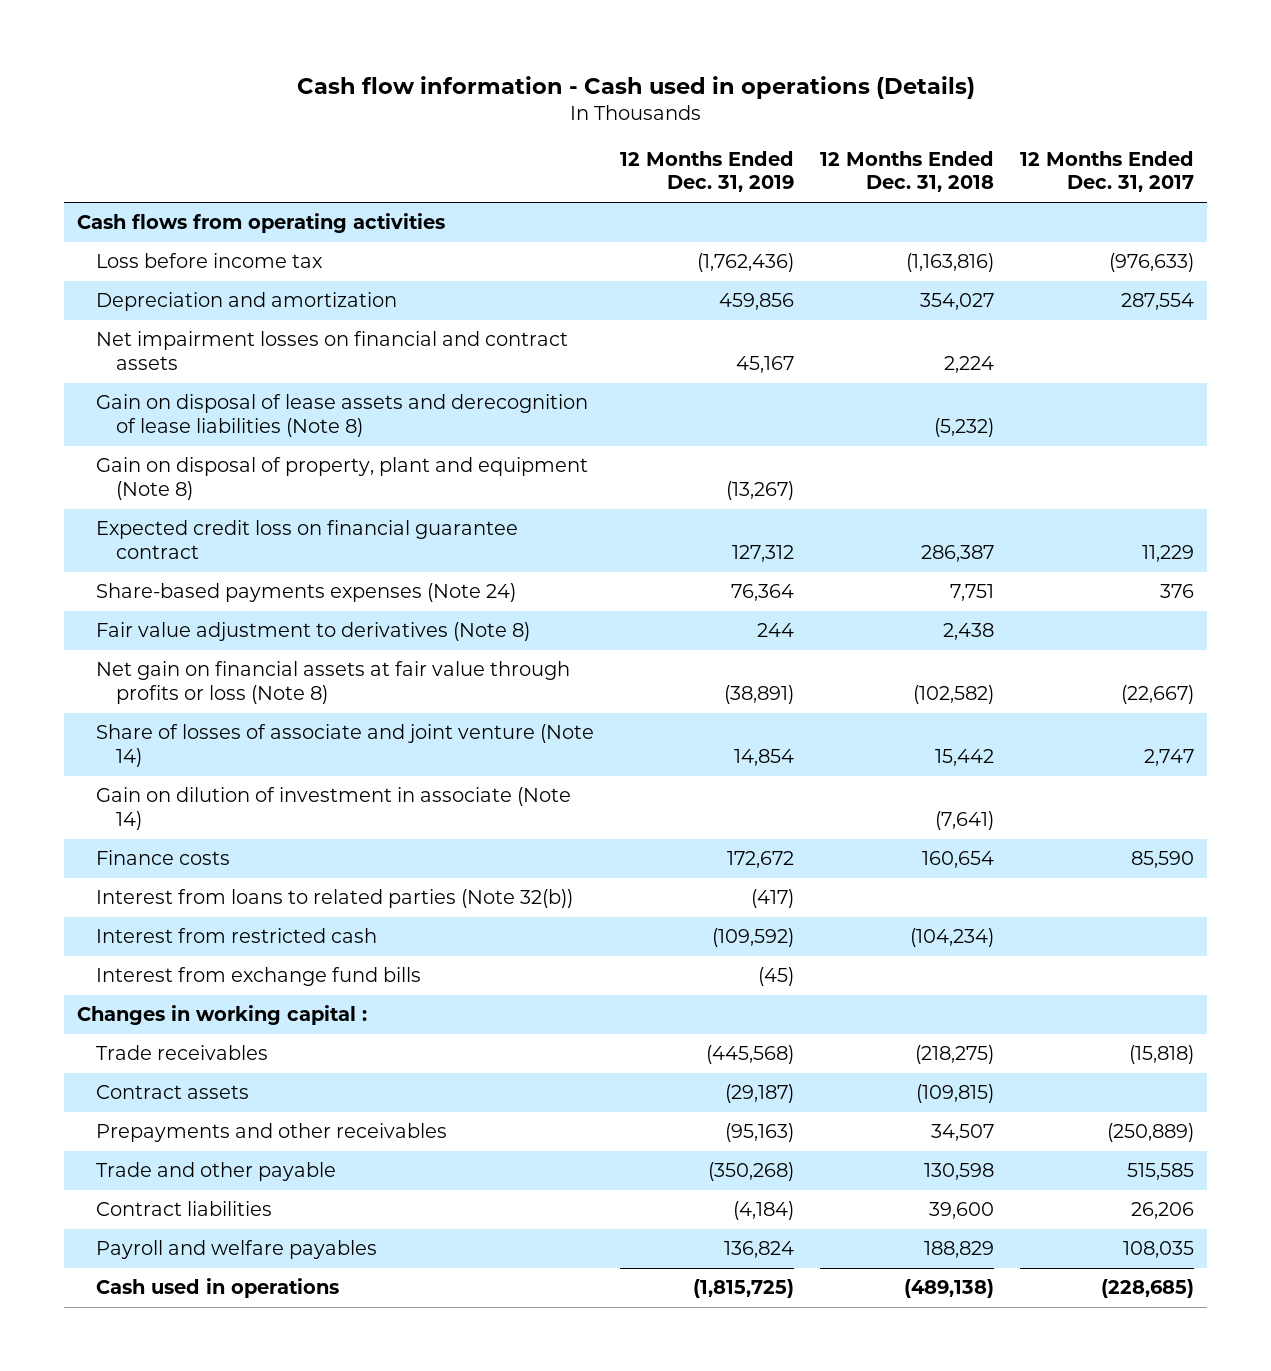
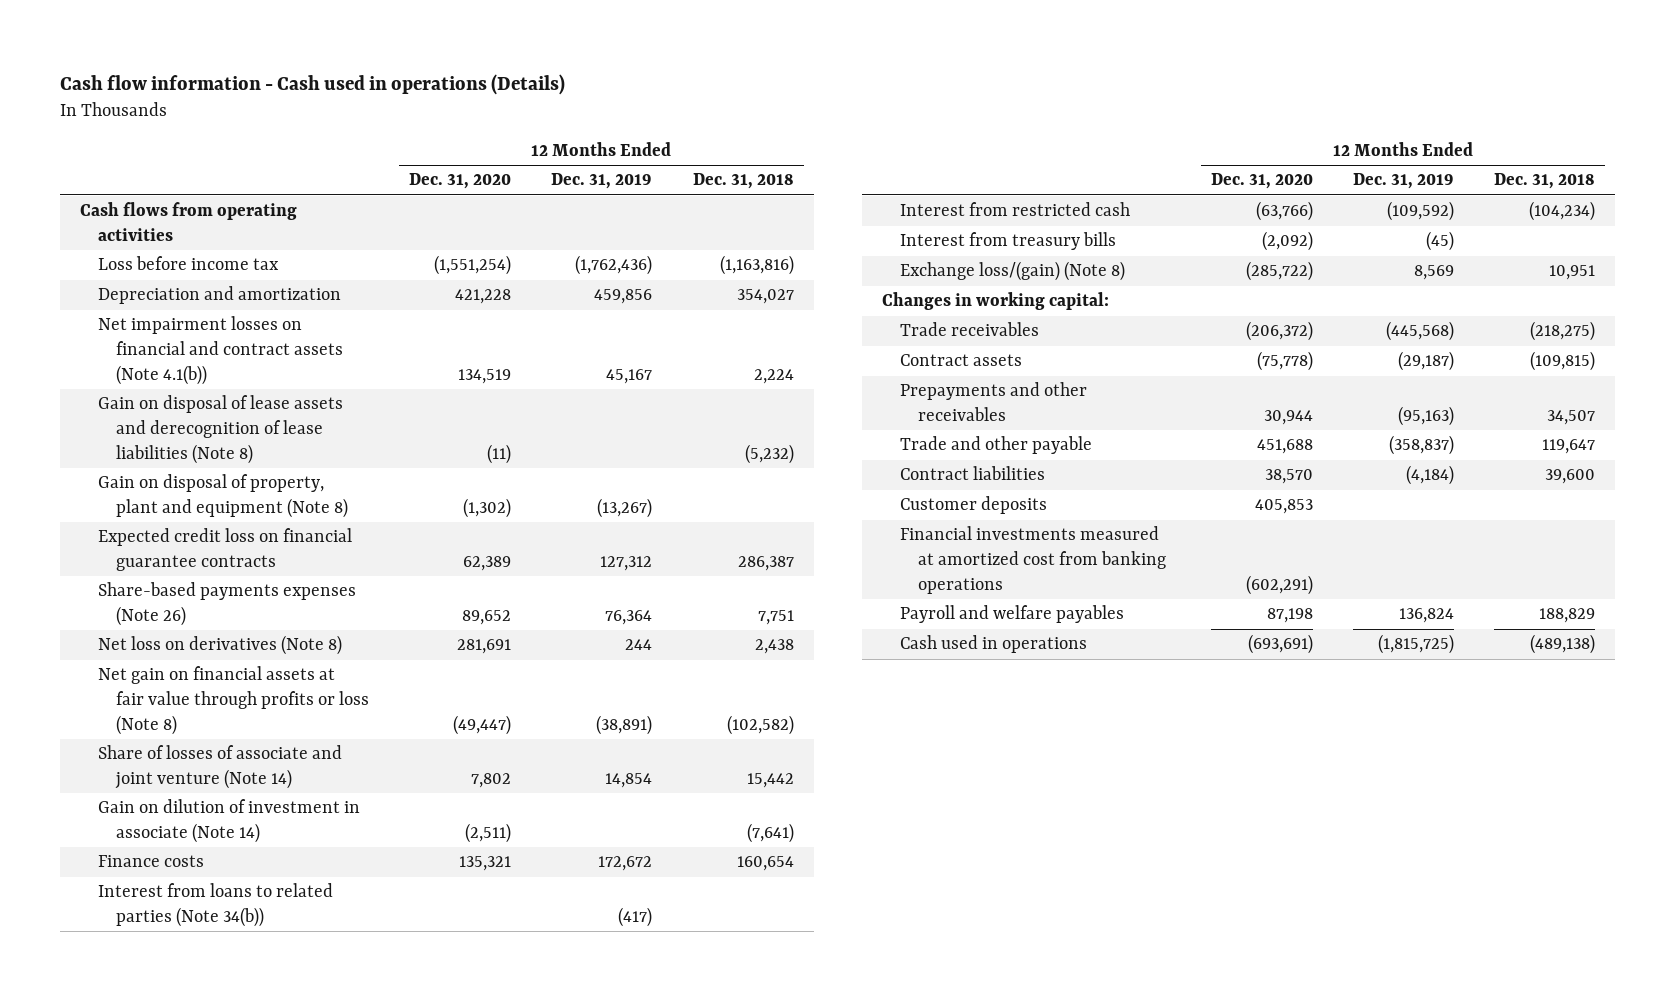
[1020,150,1195,193] 12 Months Ended Dec. 31, 2017 -> none
none -> [409,173,512,190] Dec. 31, 2020
[96,331,569,371] Net impairment losses on financial and contract assets -> [98,316,344,385] Net impairment losses on financial and contract assets (Note 4.1(b))
[96,520,519,560] Expected credit loss on financial guarantee contract -> [98,528,353,572] Expected credit loss on financial guarantee contracts
[96,583,517,603] Share-based payments expenses (Note 24) -> [98,582,357,627] Share-based payments expenses (Note 26)
[96,622,531,642] Fair value adjustment to derivatives (Note 8) -> [98,635,343,656] Net loss on derivatives (Note 8)
[96,889,574,909] Interest from loans to related parties (Note 32(b)) -> [98,883,334,928] Interest from loans to related parties (Note 34(b))
[96,967,422,987] Interest from exchange fund bills -> [899,232,1116,251] Interest from treasury bills
none -> [899,261,1125,282] Exchange loss/(gain) (Note 8)
[76,1005,367,1026] Changes in working capital : -> [882,292,1110,311] Changes in working capital:
[708,1162,795,1182] (350,268) -> [1388,435,1454,456] (358,837)
[924,1163,995,1181] 130,598 -> [1542,439,1596,455] 119,647
none -> [899,496,1047,515] Customer deposits
none -> [899,526,1166,594] Financial investments measured at amortized cost from banking operations

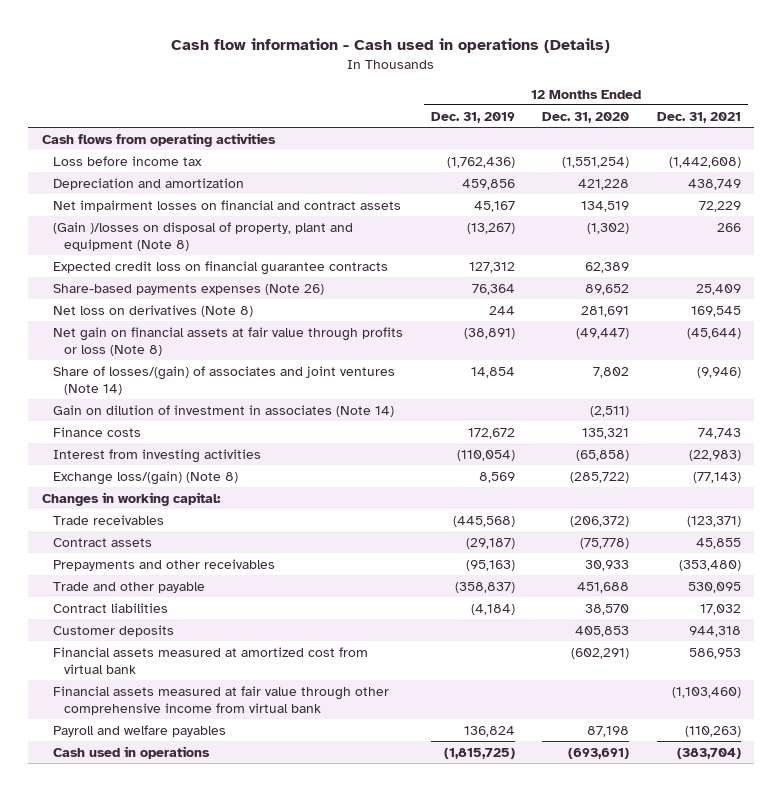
[692,173,794,190] Dec. 31, 2018 -> none
none -> [656,111,741,123] Dec. 31, 2021
[98,395,344,464] Gain on disposal of lease assets and derecognition of lease liabilities (Note 8) -> none
[98,316,344,385] Net impairment losses on financial and contract assets (Note 4.1(b)) -> [52,199,401,212] Net impairment losses on financial and contract assets
[98,474,349,519] Gain on disposal of property, plant and equipment (Note 8) -> [52,221,353,251] (Gain )/losses on disposal of property, plant and equipment (Note 8)
[98,745,343,790] Share of losses of associate and joint venture (Note 14) -> [52,365,395,395] Share of losses/(gain) of associates and joint ventures (Note 14)
[98,799,361,844] Gain on dilution of investment in associate (Note 14) -> [52,404,394,417] Gain on dilution of investment in associates (Note 14)
[98,883,334,928] Interest from loans to related parties (Note 34(b)) -> none
[899,232,1116,251] Interest from treasury bills -> none
[899,202,1130,217] Interest from restricted cash -> [52,448,261,463] Interest from investing activities
[1255,201,1313,222] (63,766) -> [576,449,630,461] (65,858)
[1386,201,1454,222] (109,592) -> [456,449,515,461] (110,054)
[1263,410,1313,426] 30,944 -> [585,559,630,571] 30,933
[899,526,1166,594] Financial investments measured at amortized cost from banking operations -> [52,646,368,674] Financial assets measured at amortized cost from virtual bank
none -> [52,685,389,715] Financial assets measured at fair value through other comprehensive income from virtual bank

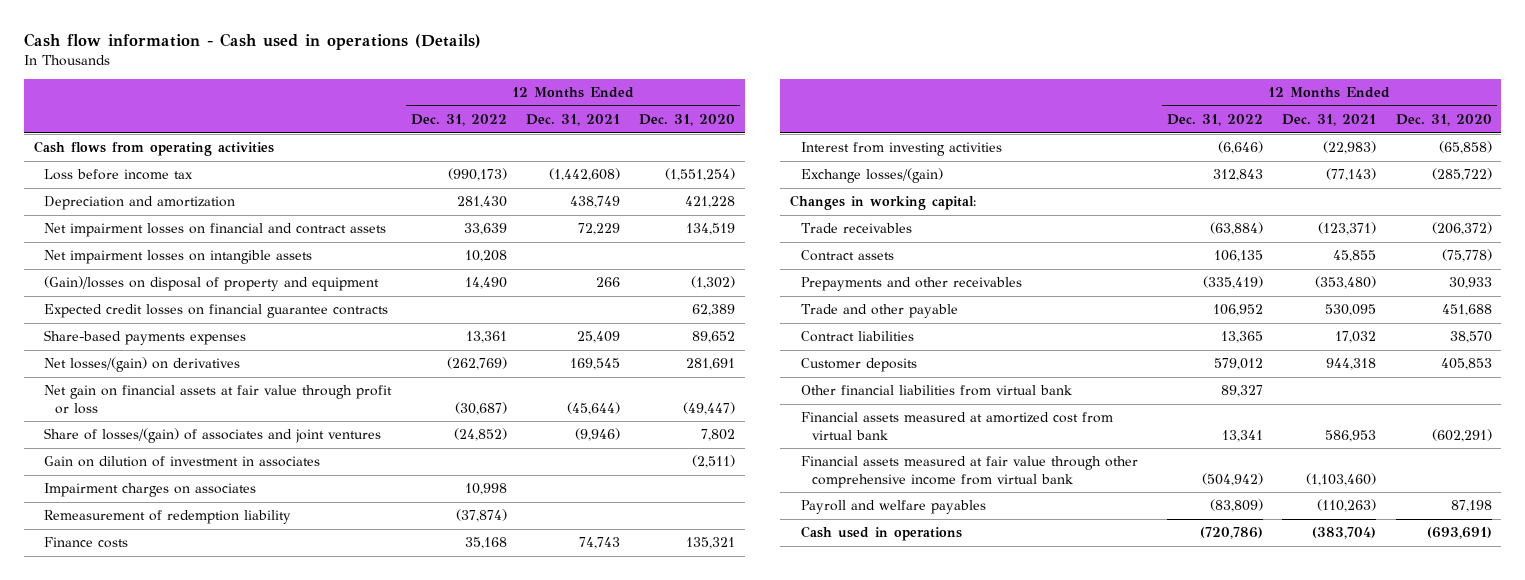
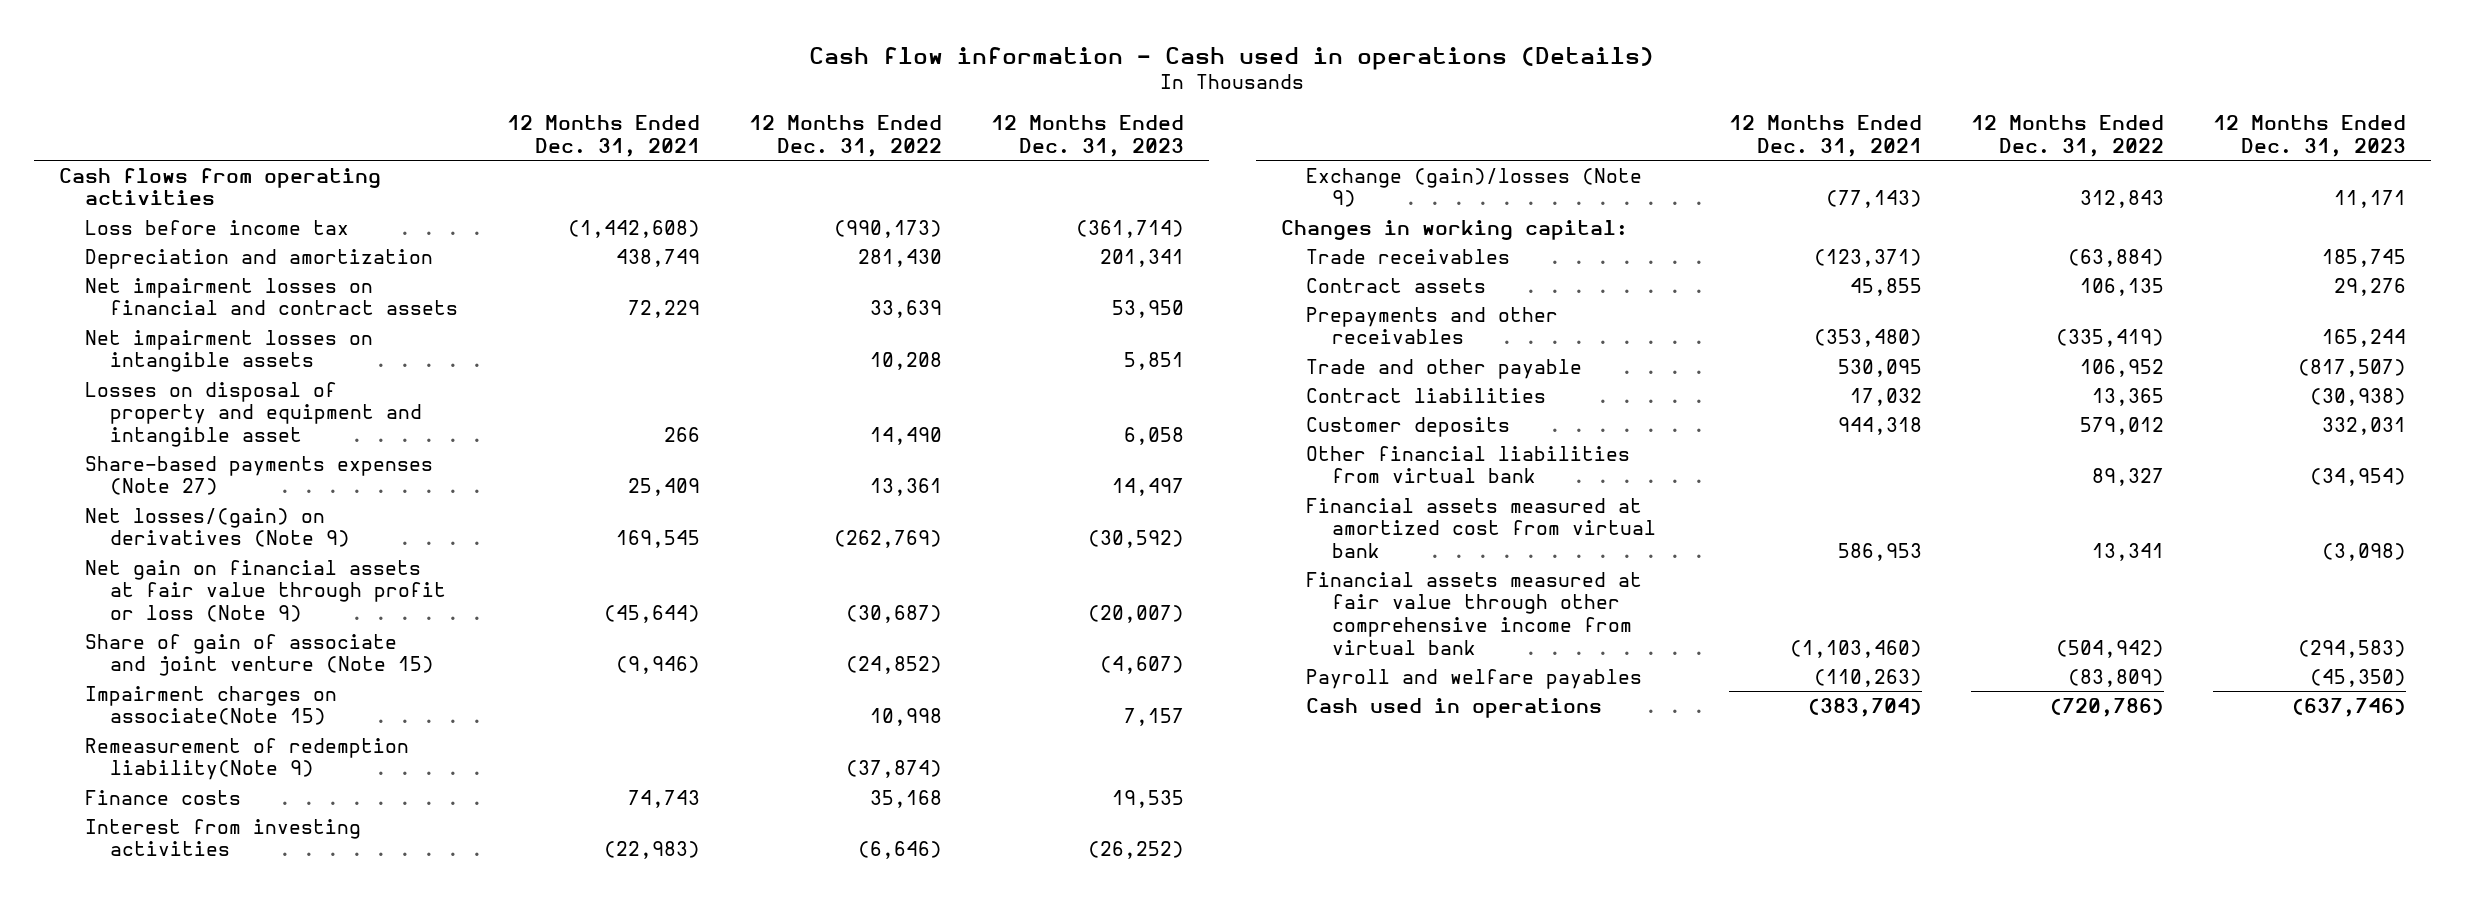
[639,114,736,127] Dec. 31, 2020 -> none
none -> [991,115,1185,157] 12 Months Ended Dec. 31, 2023
[44,304,389,319] Expected credit losses on financial guarantee contracts -> none
[44,456,321,468] Gain on dilution of investment in associates -> none
[44,276,380,292] (Gain)/losses on disposal of property and equipment -> [84,381,423,448] Losses on disposal of property and equipment and intangible asset
[44,330,247,346] Share-based payments expenses -> [84,455,433,496] Share-based payments expenses (Note 27)
[44,357,241,373] Net losses/(gain) on derivatives -> [84,507,351,548] Net losses/(gain) on derivatives (Note 9)
[44,385,393,414] Net gain on financial assets at fair value through profit or loss -> [84,559,447,623] Net gain on financial assets at fair value through profit or loss (Note 9)
[44,428,382,444] Share of losses/(gain) of associates and joint ventures -> [84,633,435,677] Share of gain of associate and joint venture (Note 15)
[44,483,257,498] Impairment charges on associates -> [84,685,337,726] Impairment charges on associate(Note 15)
[44,510,292,525] Remeasurement of redemption liability -> [84,737,409,781] Remeasurement of redemption liability(Note 9)
[800,168,943,184] Exchange losses/(gain) -> [1306,167,1643,208] Exchange (gain)/losses (Note 9)

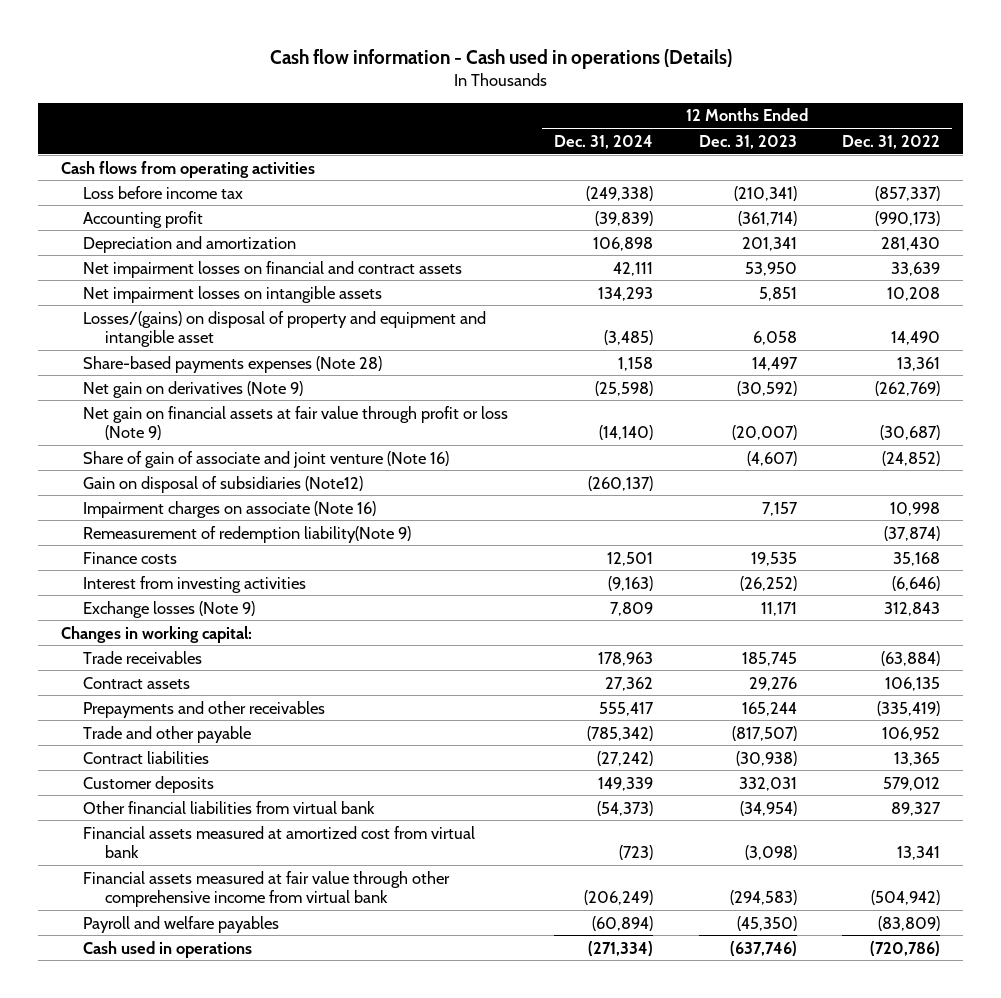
[507,115,701,157] 12 Months Ended Dec. 31, 2021 -> none
none -> [553,134,653,149] Dec. 31, 2024
[834,219,943,238] (990,173) -> [875,185,941,201] (857,337)
[1076,219,1185,238] (361,714) -> [733,185,797,201] (210,341)
none -> [82,210,203,228] Accounting profit
[84,381,423,448] Losses on disposal of property and equipment and intangible asset -> [82,310,486,348] Losses/(gains) on disposal of property and equipment and intangible asset
[84,455,433,496] Share-based payments expenses (Note 27) -> [82,355,382,373] Share-based payments expenses (Note 28)
[84,507,351,548] Net losses/(gain) on derivatives (Note 9) -> [82,380,303,398] Net gain on derivatives (Note 9)
[84,633,435,677] Share of gain of associate and joint venture (Note 15) -> [82,450,449,468] Share of gain of associate and joint venture (Note 16)
none -> [82,475,363,493] Gain on disposal of subsidiaries (Note12)
[84,685,337,726] Impairment charges on associate(Note 15) -> [82,500,376,518] Impairment charges on associate (Note 16)
[1306,167,1643,208] Exchange (gain)/losses (Note 9) -> [82,600,255,618] Exchange losses (Note 9)

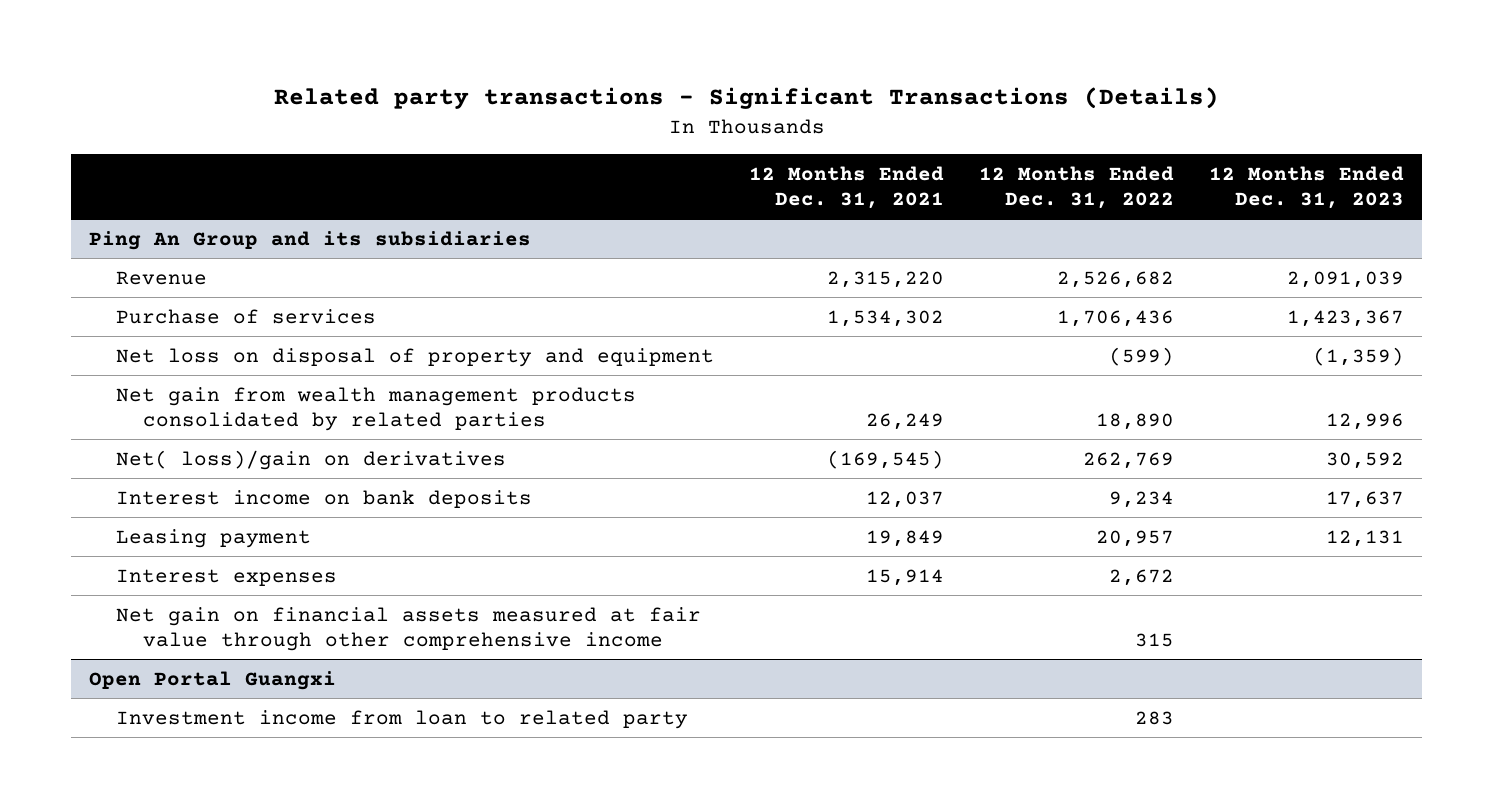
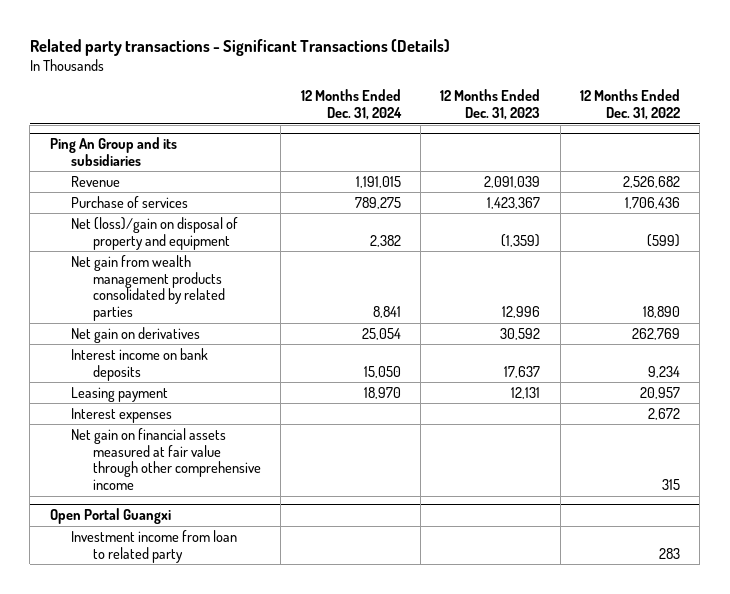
[748,166,944,209] 12 Months Ended Dec. 31, 2021 -> none
none -> [300,89,402,121] 12 Months Ended Dec. 31, 2024
[115,347,714,367] Net loss on disposal of property and equipment -> [71,216,239,250] Net (loss)/gain on disposal of property and equipment
[115,449,506,470] Net( loss)/gain on derivatives -> [71,326,201,343] Net gain on derivatives

